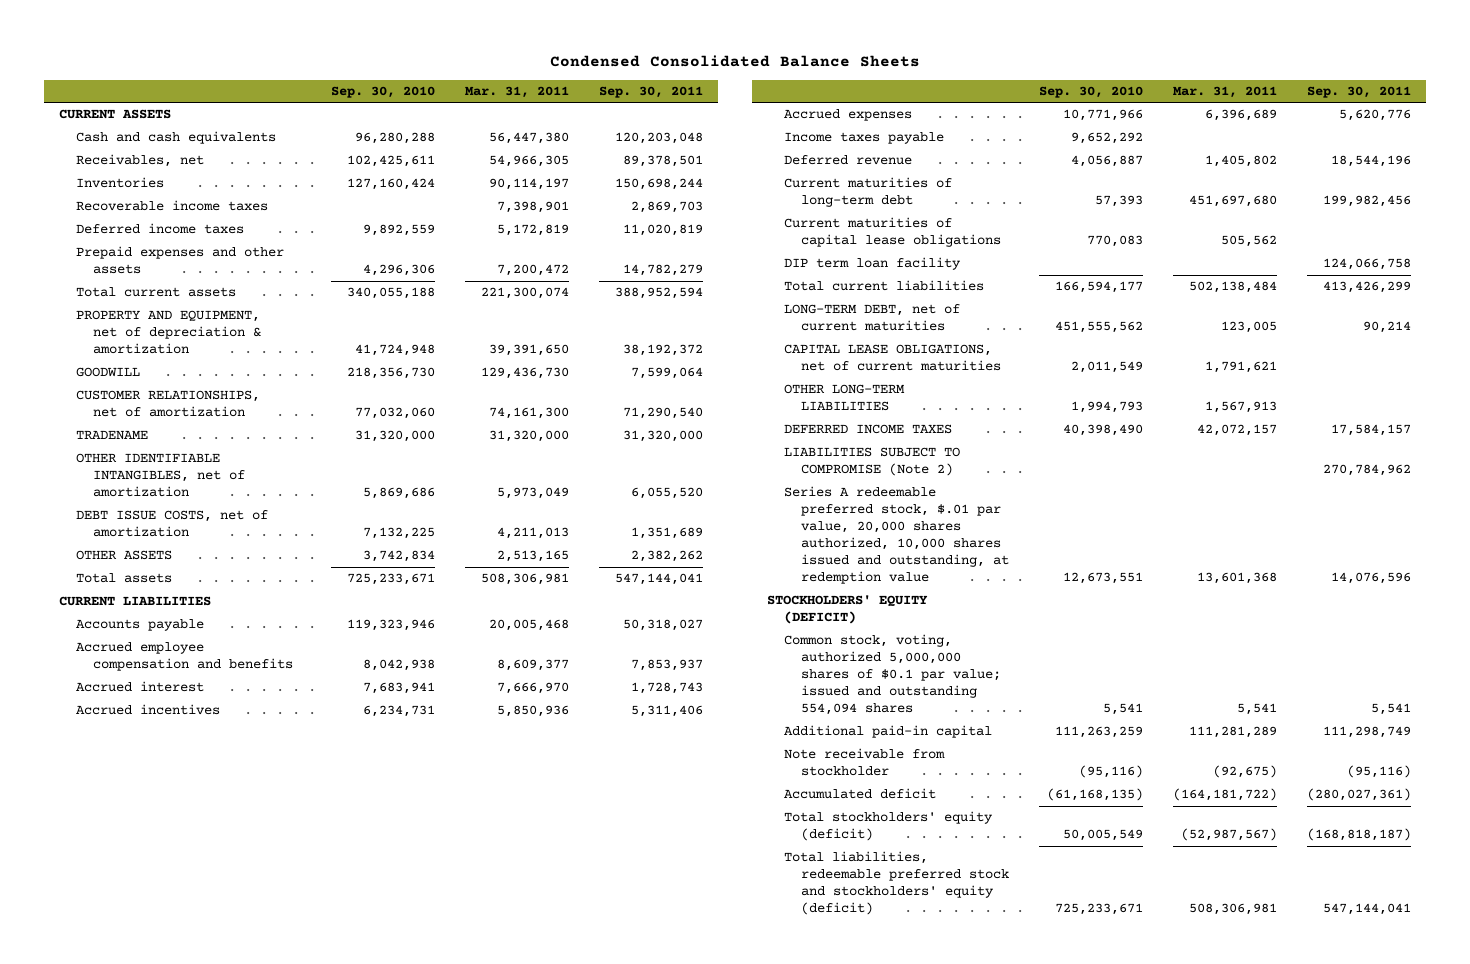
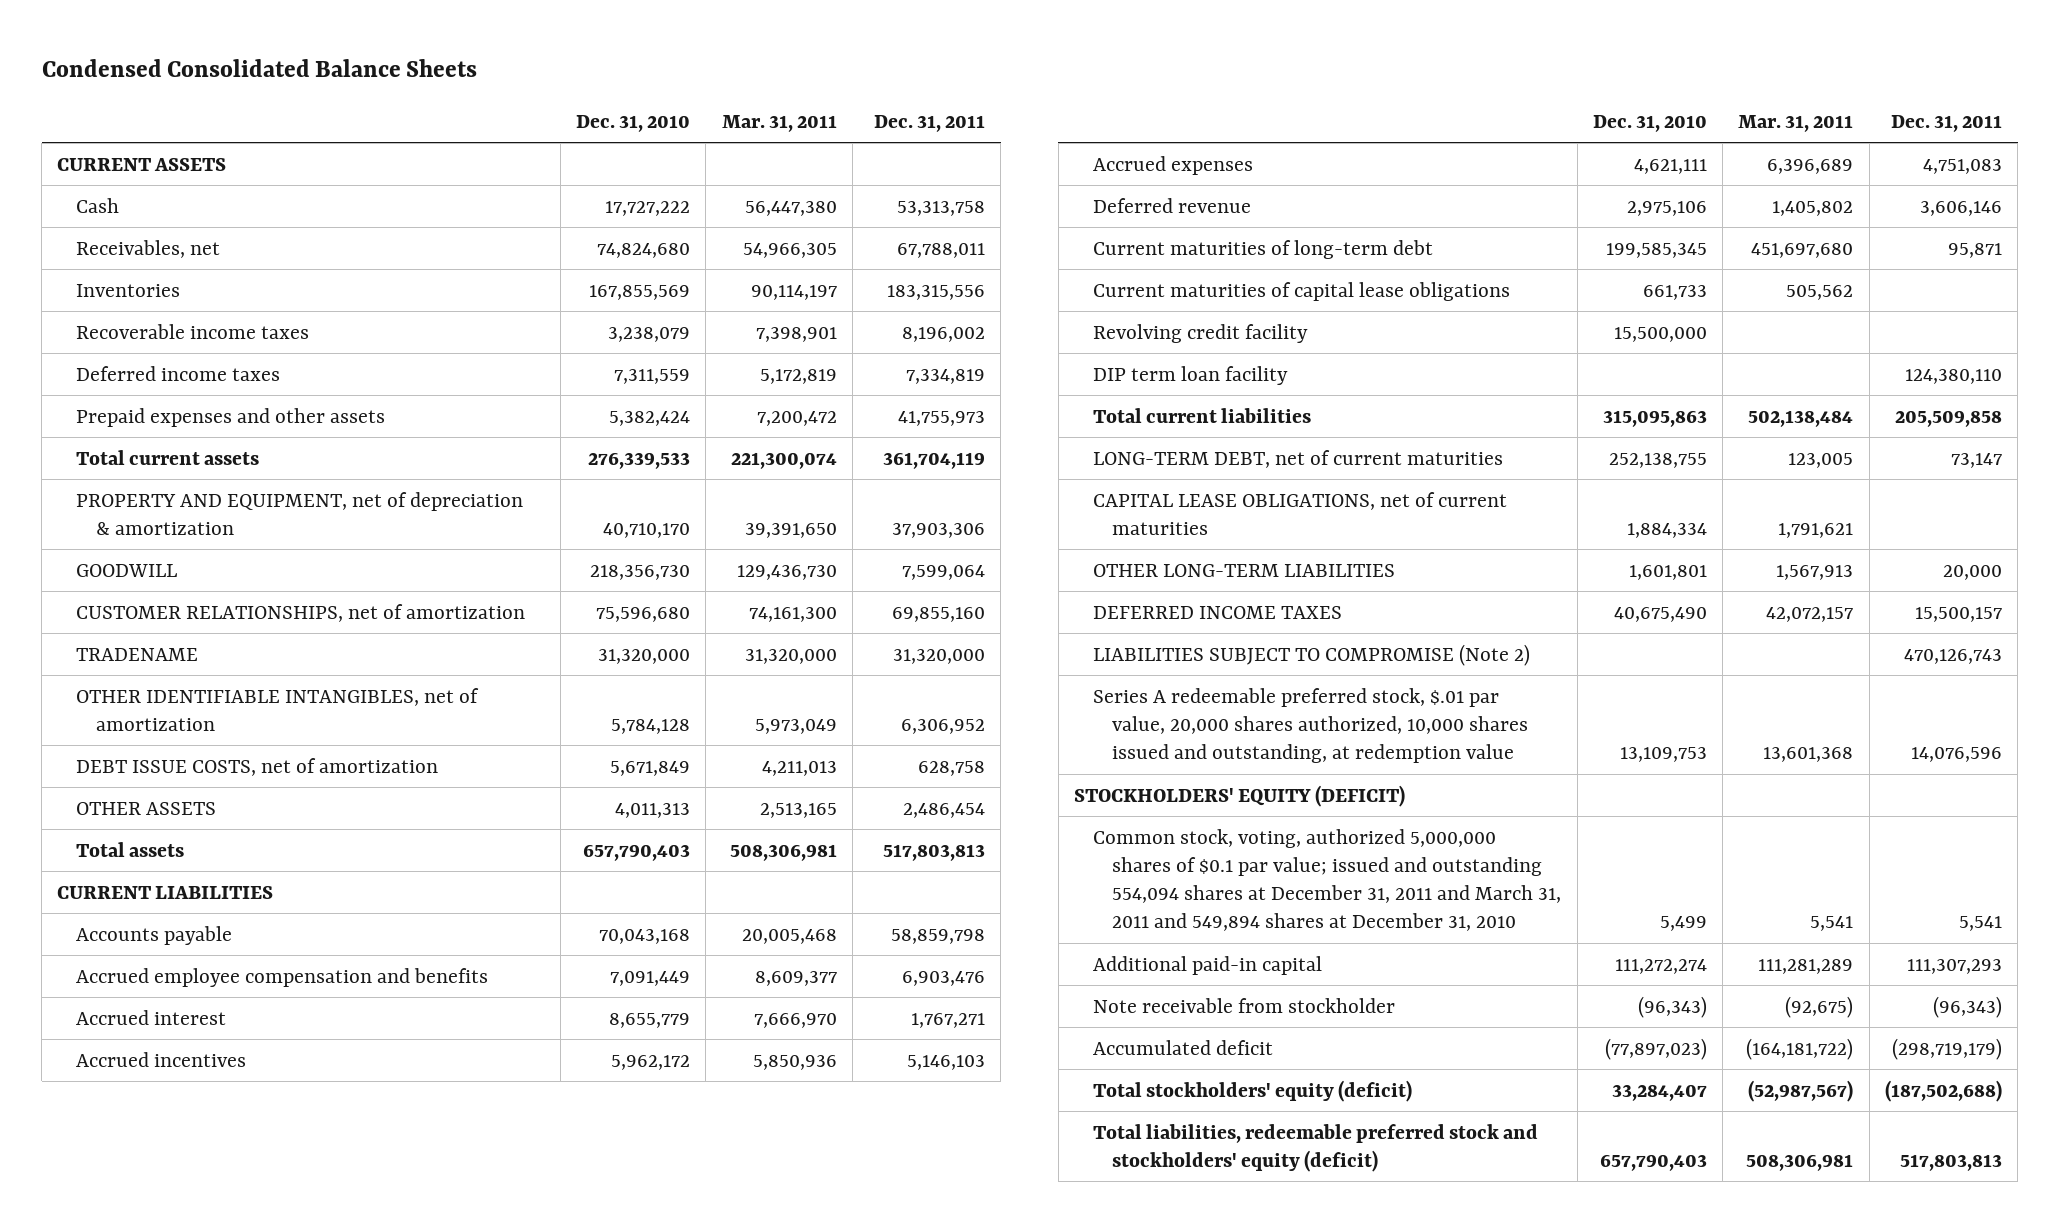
[331,85,436,98] Sep. 30, 2010 -> none
[598,85,703,98] Sep. 30, 2011 -> none
none -> [576,114,691,132] Dec. 31, 2010
none -> [874,114,986,132] Dec. 31, 2011
[76,131,277,145] Cash and cash equivalents -> [76,197,120,213] Cash
[784,132,945,145] Income taxes payable -> none
none -> [1093,323,1309,343] Revolving credit facility
[784,634,1002,716] Common stock, voting, authorized 5,000,000 shares of $0.1 par value; issued and outstanding 554,094 shares -> [1093,828,1562,932] Common stock, voting, authorized 5,000,000 shares of $0.1 par value; issued and outstanding 554,094 shares at December 31, 2011 and March 31, 2011 and 549,894 shares at December 31, 2010

